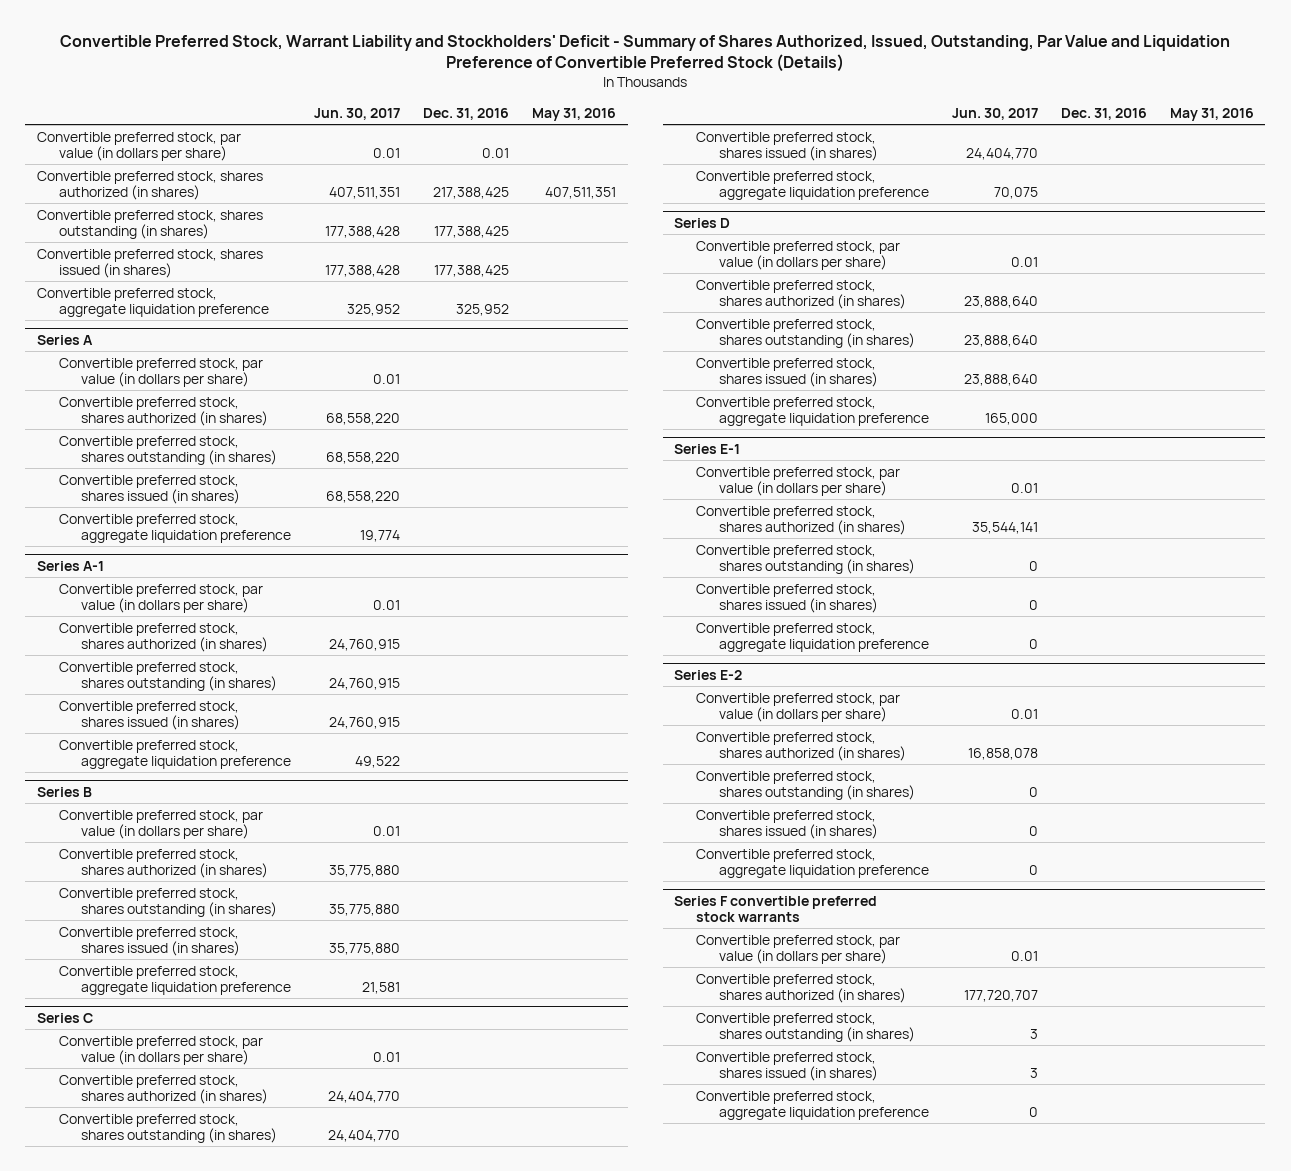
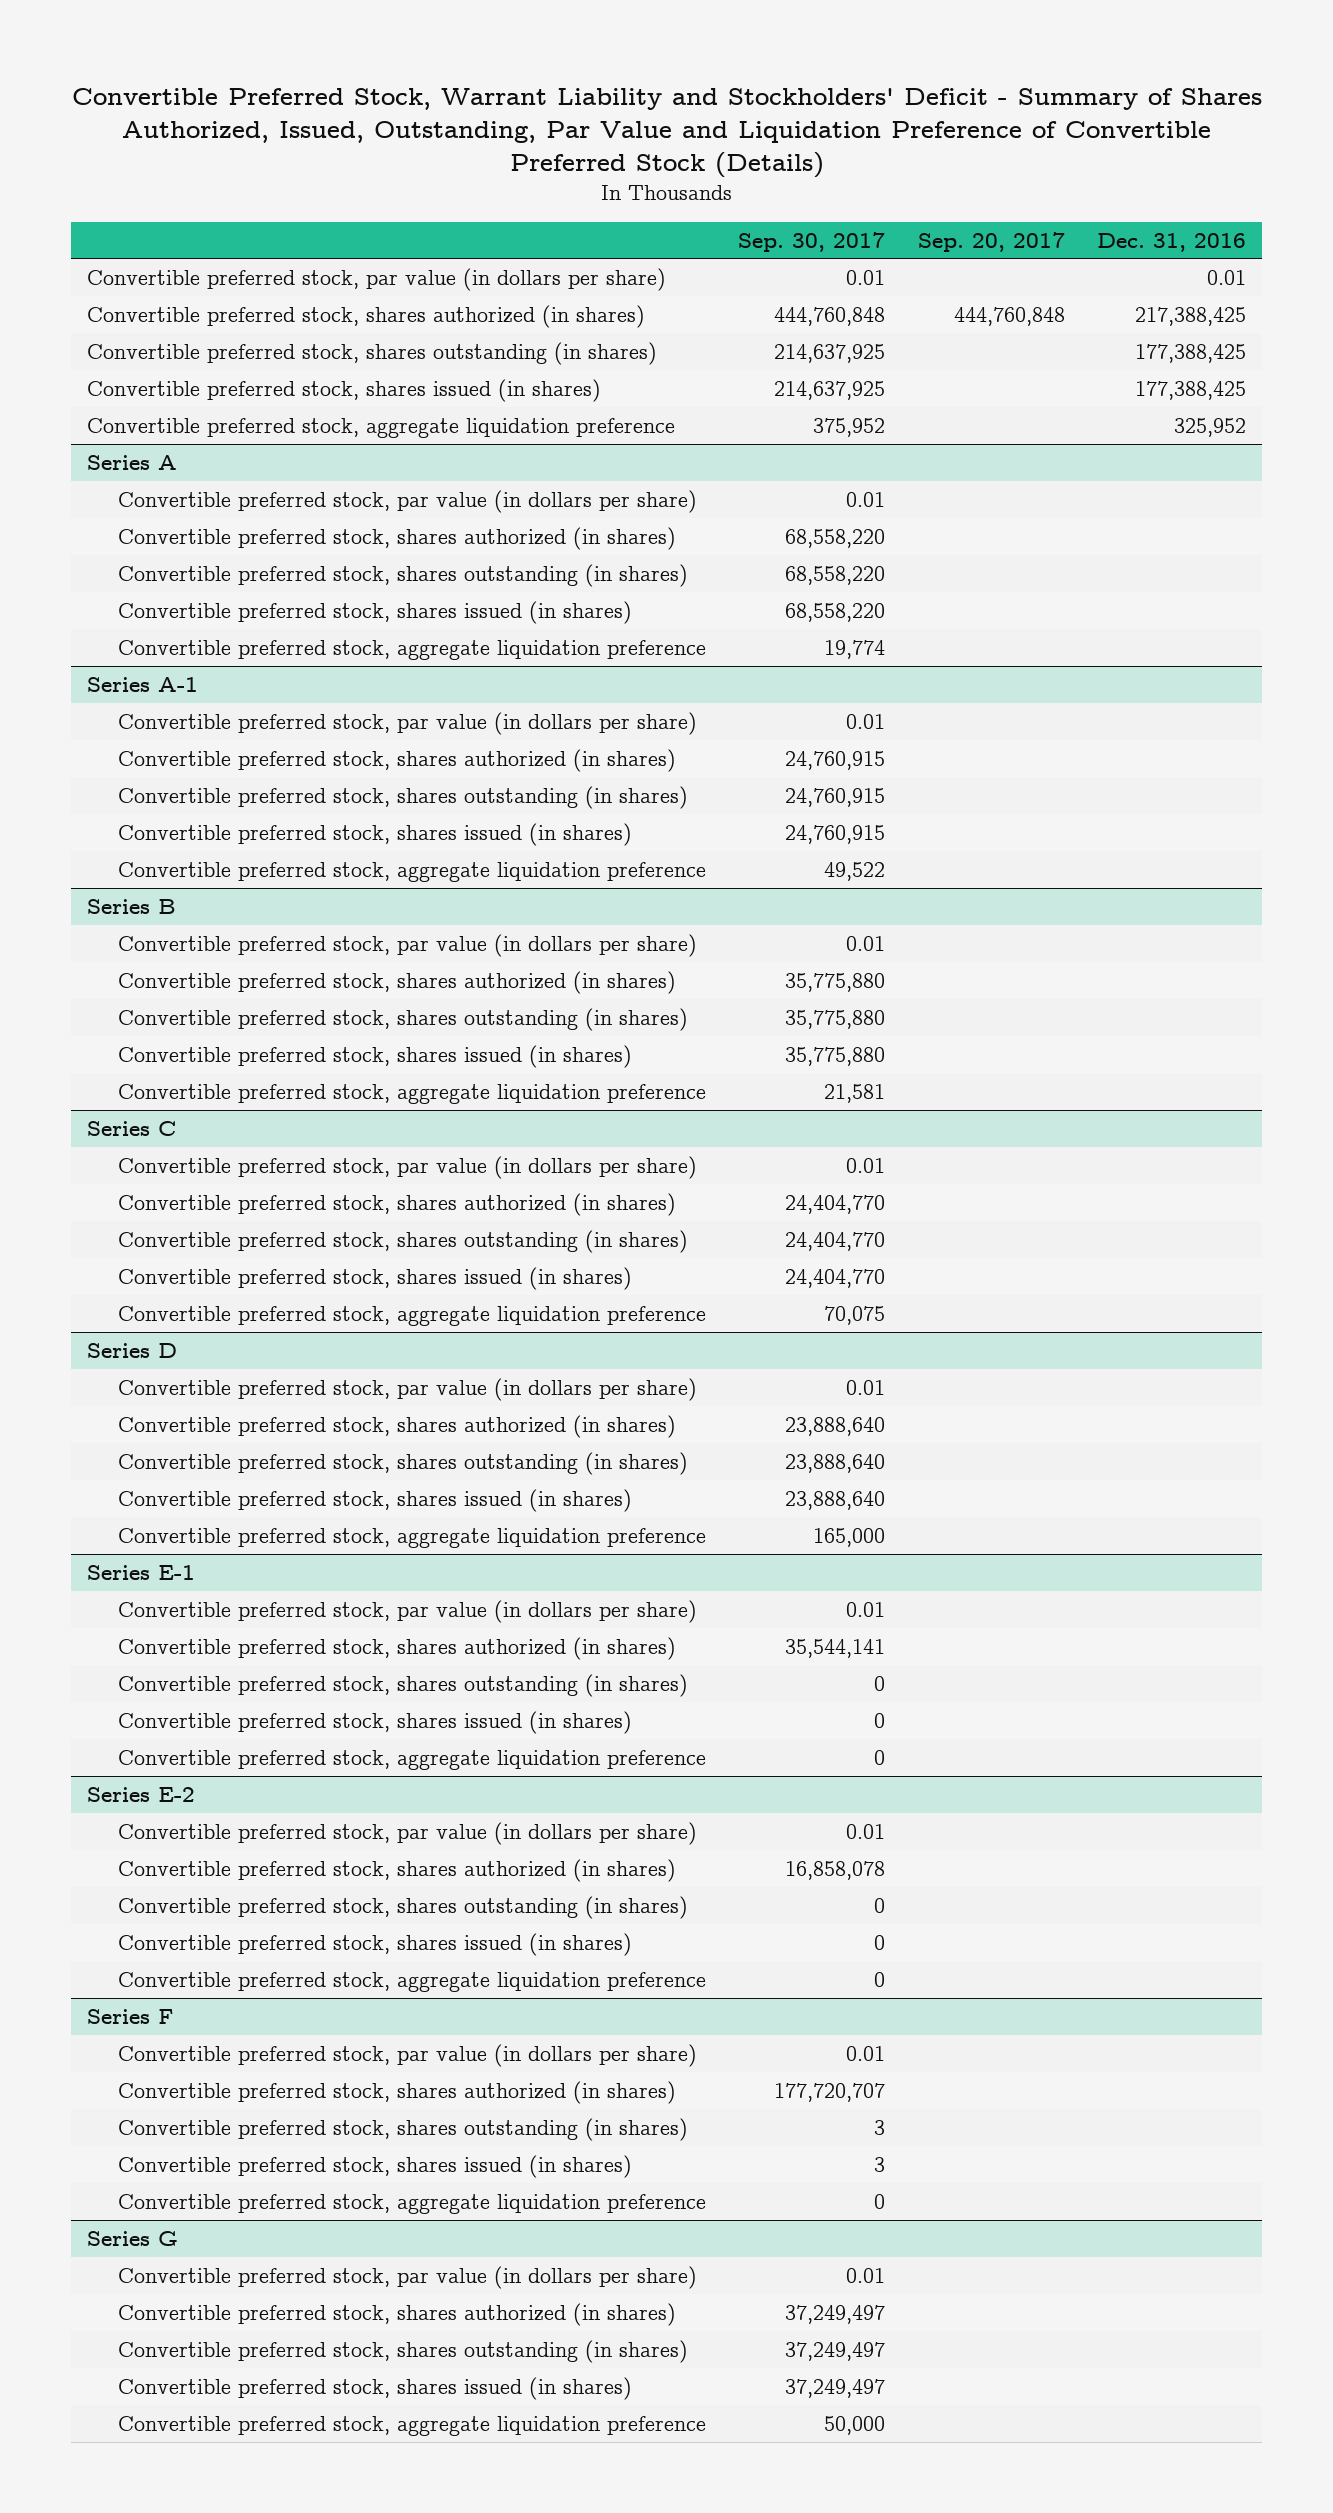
[314,107,401,120] Jun. 30, 2017 -> none
[532,107,617,121] May 31, 2016 -> none
none -> [738,231,886,252] Sep. 30, 2017
none -> [917,231,1065,252] Sep. 20, 2017
[674,895,878,922] Series F convertible preferred stock warrants -> [87,2008,174,2024] Series F
none -> [87,2230,179,2246] Series G
none -> [118,2265,698,2289] Convertible preferred stock, par value (in dollars per share)
none -> [118,2302,677,2326] Convertible preferred stock, shares authorized (in shares)
none -> [118,2339,689,2363] Convertible preferred stock, shares outstanding (in shares)
none -> [118,2376,633,2400] Convertible preferred stock, shares issued (in shares)
none -> [118,2415,707,2436] Convertible preferred stock, aggregate liquidation preference

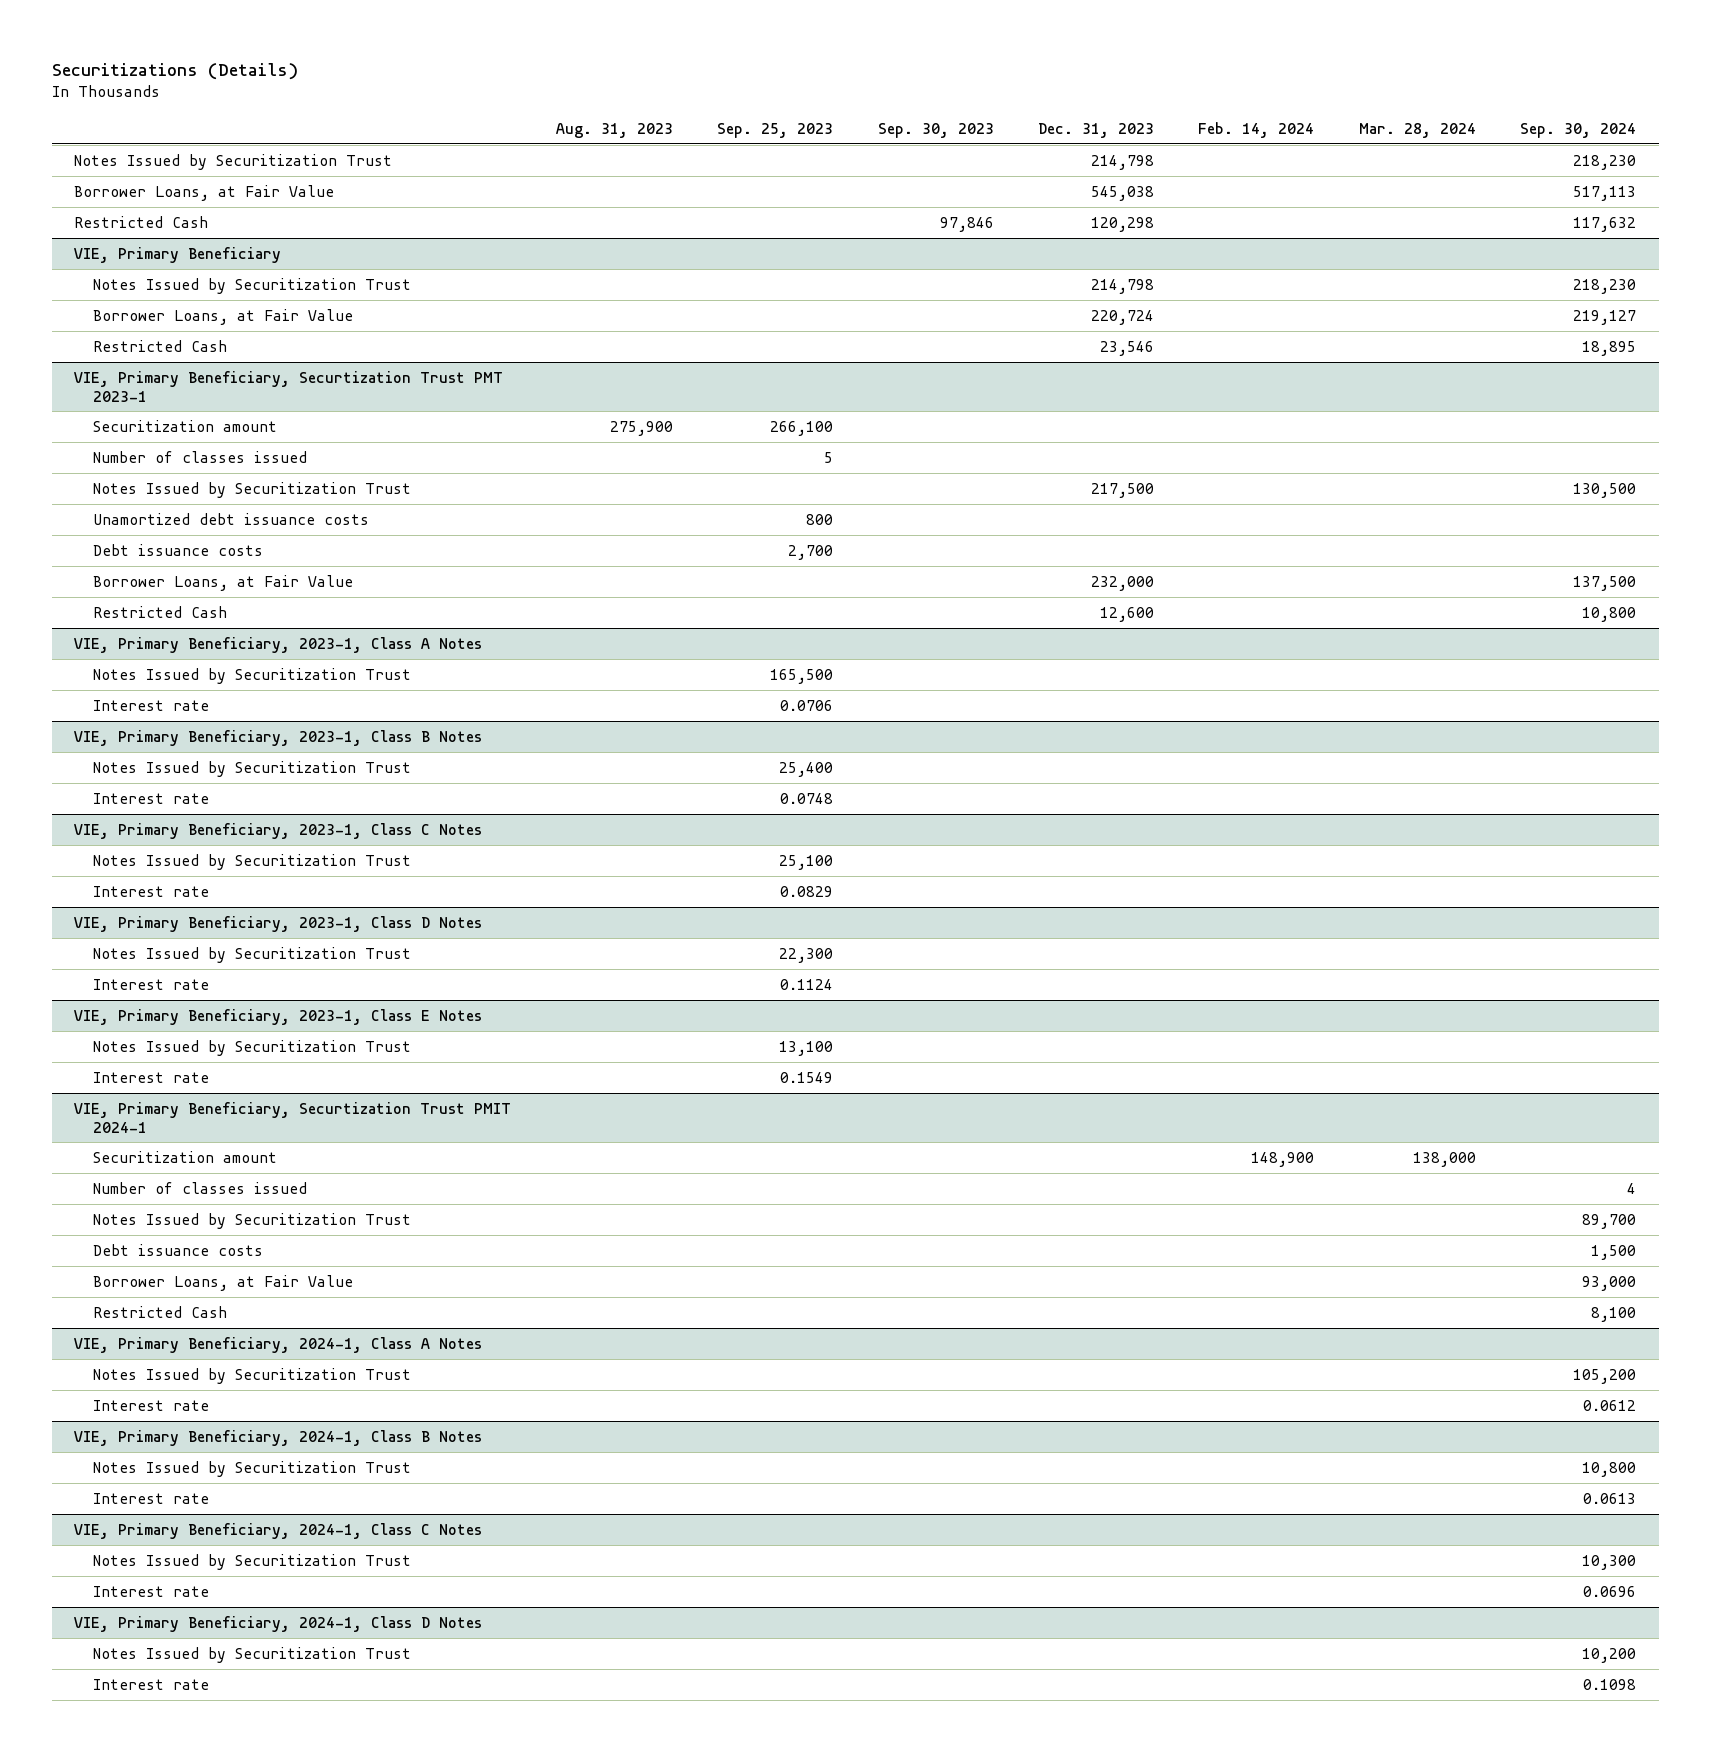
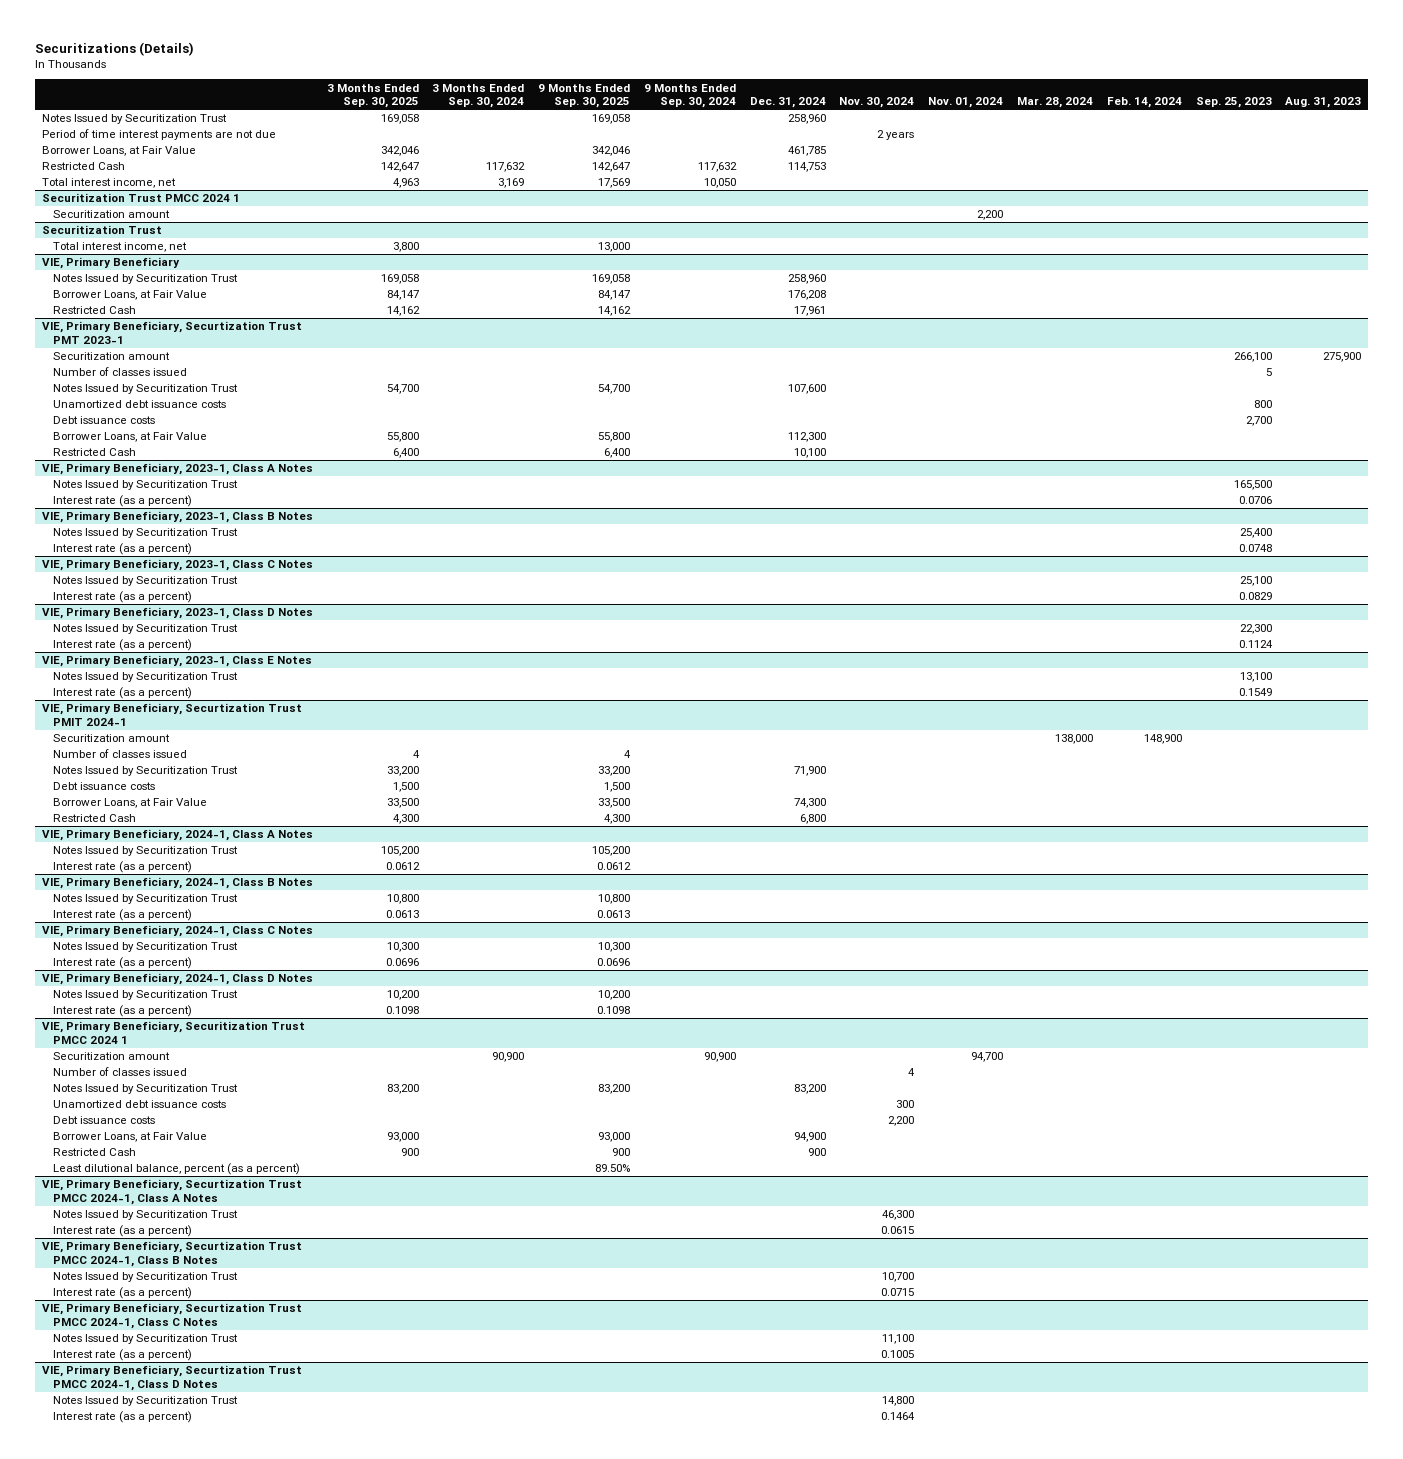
[877,122,994,138] Sep. 30, 2023 -> none
[1037,122,1154,138] Dec. 31, 2023 -> none
[1520,122,1637,138] Sep. 30, 2024 -> none
none -> [326,83,419,109] 3 Months Ended Sep. 30, 2025
none -> [432,83,525,109] 3 Months Ended Sep. 30, 2024
none -> [538,83,631,109] 9 Months Ended Sep. 30, 2025
none -> [643,83,736,109] 9 Months Ended Sep. 30, 2024
none -> [749,97,826,109] Dec. 31, 2024
none -> [839,97,915,109] Nov. 30, 2024
none -> [928,97,1004,109] Nov. 01, 2024
none -> [41,129,276,141] Period of time interest payments are not due
none -> [41,178,176,189] Total interest income, net
none -> [41,193,240,203] Securitization Trust PMCC 2024 1
none -> [52,210,170,219] Securitization amount
none -> [41,225,162,235] Securitization Trust
none -> [52,242,187,253] Total interest income, net
[92,699,209,711] Interest rate -> [52,495,192,508] Interest rate (as a percent)
[92,792,209,804] Interest rate -> [52,543,192,556] Interest rate (as a percent)
[92,885,209,897] Interest rate -> [52,591,192,604] Interest rate (as a percent)
[92,978,209,990] Interest rate -> [52,639,192,652] Interest rate (as a percent)
[92,1071,209,1083] Interest rate -> [52,687,192,700] Interest rate (as a percent)
[92,1399,209,1411] Interest rate -> [52,861,192,874] Interest rate (as a percent)
[92,1492,209,1504] Interest rate -> [52,909,192,922] Interest rate (as a percent)
[92,1585,209,1597] Interest rate -> [52,957,192,970] Interest rate (as a percent)
[92,1678,209,1690] Interest rate -> [52,1005,192,1018] Interest rate (as a percent)
none -> [41,1021,305,1044] VIE, Primary Beneficiary, Securitization Trust PMCC 2024 1
none -> [52,1052,170,1061] Securitization amount
none -> [52,1067,187,1077] Number of classes issued
none -> [52,1084,238,1095] Notes Issued by Securitization Trust
none -> [52,1100,226,1109] Unamortized debt issuance costs
none -> [52,1116,155,1125] Debt issuance costs
none -> [52,1132,207,1143] Borrower Loans, at Fair Value
none -> [52,1148,136,1157] Restricted Cash
none -> [52,1163,300,1176] Least dilutional balance, percent (as a percent)
none -> [41,1179,302,1205] VIE, Primary Beneficiary, Securtization Trust PMCC 2024-1, Class A Notes
none -> [52,1210,238,1221] Notes Issued by Securitization Trust
none -> [52,1225,192,1238] Interest rate (as a percent)
none -> [41,1241,302,1267] VIE, Primary Beneficiary, Securtization Trust PMCC 2024-1, Class B Notes
none -> [52,1272,238,1283] Notes Issued by Securitization Trust
none -> [52,1287,192,1300] Interest rate (as a percent)
none -> [41,1303,302,1329] VIE, Primary Beneficiary, Securtization Trust PMCC 2024-1, Class C Notes
none -> [52,1334,238,1345] Notes Issued by Securitization Trust
none -> [52,1349,192,1362] Interest rate (as a percent)
none -> [41,1365,302,1391] VIE, Primary Beneficiary, Securtization Trust PMCC 2024-1, Class D Notes
none -> [52,1396,238,1407] Notes Issued by Securitization Trust
none -> [52,1411,192,1424] Interest rate (as a percent)

